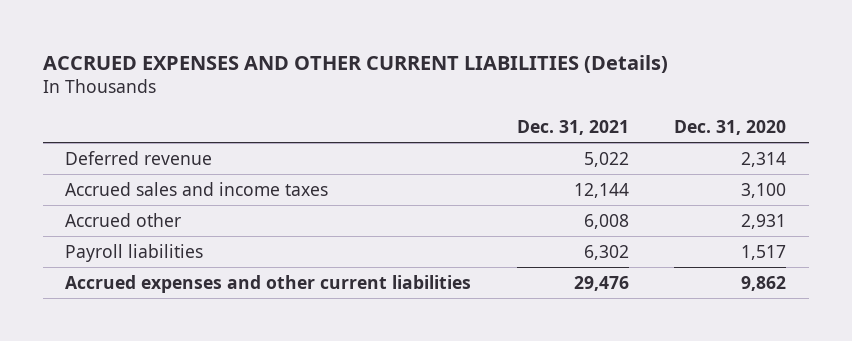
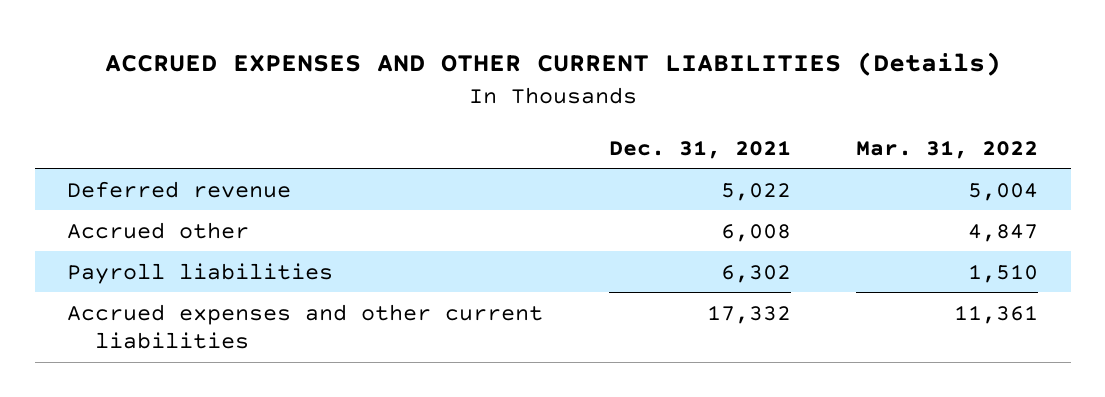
[674,119,787,135] Dec. 31, 2020 -> none
none -> [855,139,1038,159] Mar. 31, 2022
[65,181,329,196] Accrued sales and income taxes -> none
[573,275,629,291] 29,476 -> [706,304,791,324] 17,332

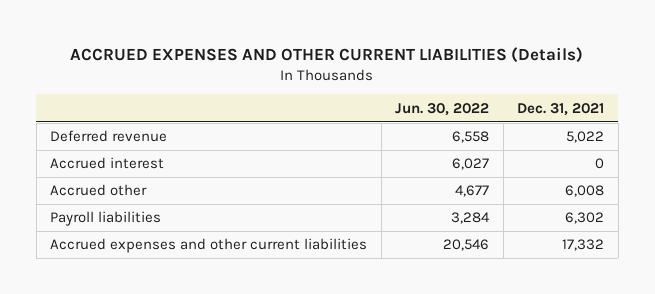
[855,139,1038,159] Mar. 31, 2022 -> none
none -> [395,102,490,116] Jun. 30, 2022
none -> [50,157,165,170] Accrued interest

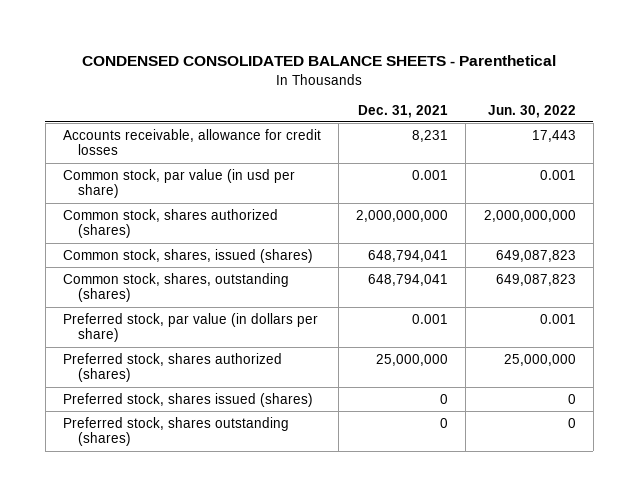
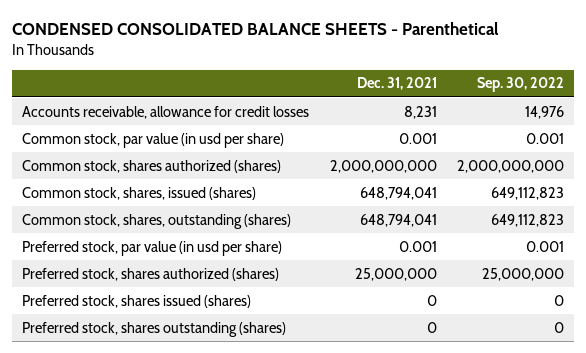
[487,104,576,118] Jun. 30, 2022 -> none
none -> [476,77,564,93] Sep. 30, 2022
[62,312,318,343] Preferred stock, par value (in dollars per share) -> [22,240,283,256] Preferred stock, par value (in usd per share)

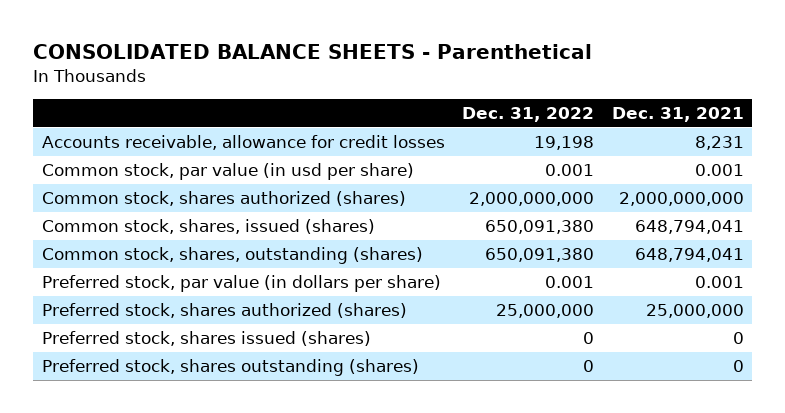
[12,22,500,36] CONDENSED CONSOLIDATED BALANCE SHEETS - Parenthetical -> [32,44,592,60] CONSOLIDATED BALANCE SHEETS - Parenthetical
[476,77,564,93] Sep. 30, 2022 -> none
none -> [462,106,595,122] Dec. 31, 2022
[22,240,283,256] Preferred stock, par value (in usd per share) -> [41,275,441,293] Preferred stock, par value (in dollars per share)

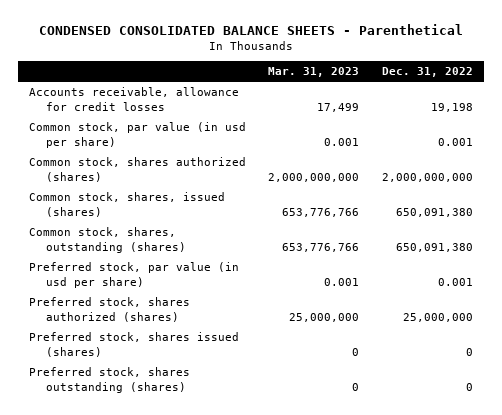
[32,44,592,60] CONSOLIDATED BALANCE SHEETS - Parenthetical -> [38,23,463,35] CONDENSED CONSOLIDATED BALANCE SHEETS - Parenthetical
[611,106,744,122] Dec. 31, 2021 -> none
none -> [268,67,360,78] Mar. 31, 2023
[41,275,441,293] Preferred stock, par value (in dollars per share) -> [29,262,240,288] Preferred stock, par value (in usd per share)

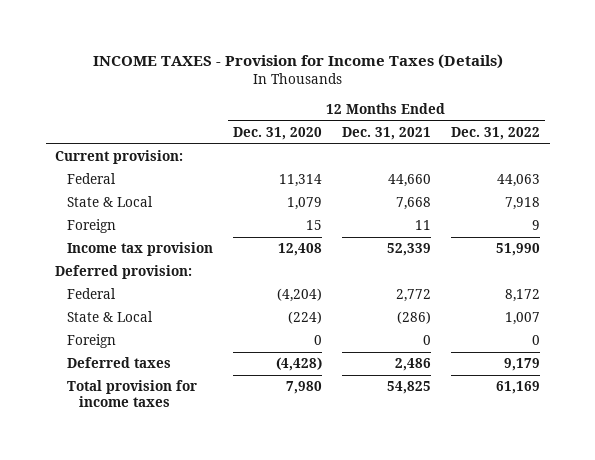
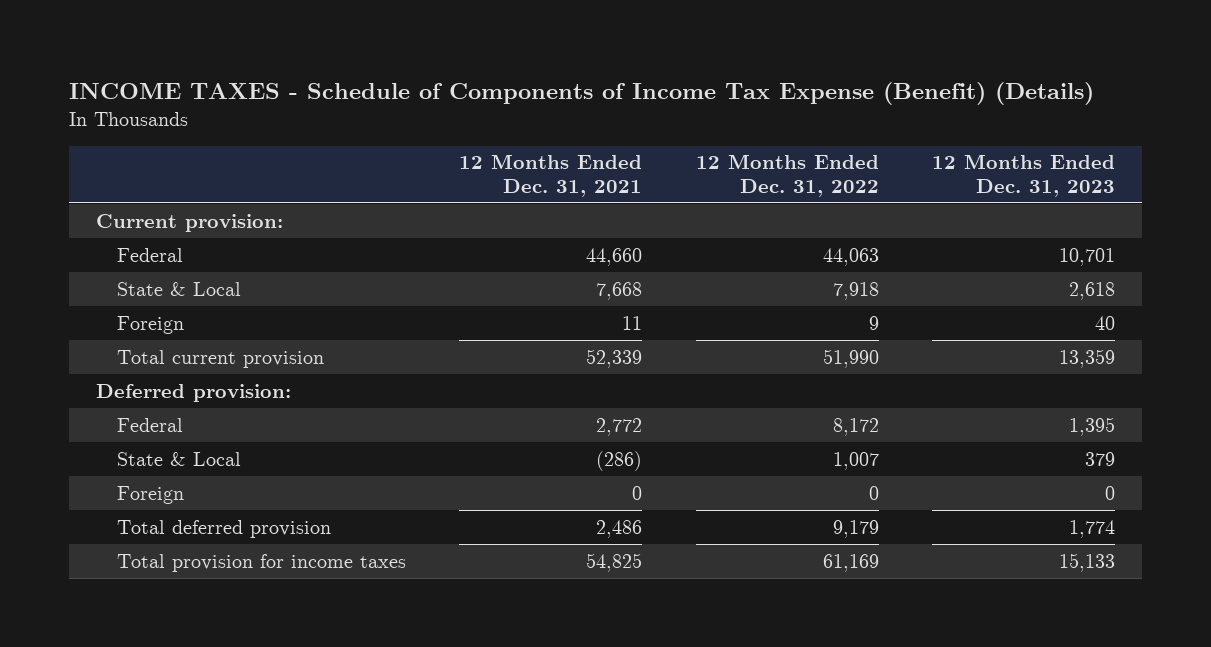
[92,54,503,70] INCOME TAXES - Provision for Income Taxes (Details) -> [68,82,1094,106] INCOME TAXES - Schedule of Components of Income Tax Expense (Benefit) (Details)
[233,127,323,141] Dec. 31, 2020 -> none
none -> [931,154,1115,197] 12 Months Ended Dec. 31, 2023
[67,242,214,257] Income tax provision -> [117,349,325,368] Total current provision
[67,357,172,369] Deferred taxes -> [117,519,332,538] Total deferred provision

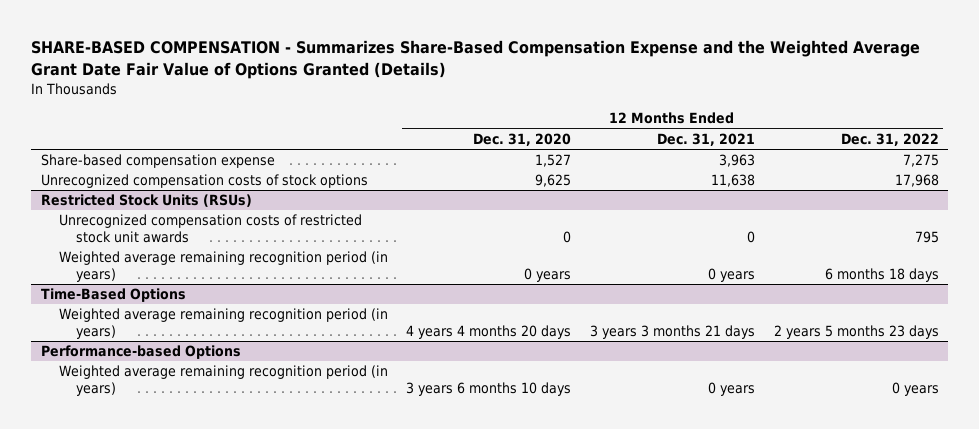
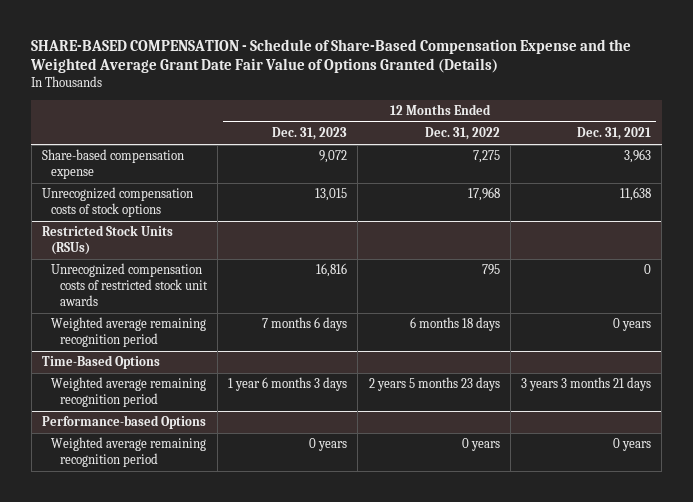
[31,40,921,80] SHARE-BASED COMPENSATION - Summarizes Share-Based Compensation Expense and the Weighted Average Grant Date Fair Value of Options Granted (Details) -> [30,38,632,74] SHARE-BASED COMPENSATION - Schedule of Share-Based Compensation Expense and the Weighted Average Grant Date Fair Value of Options Granted (Details)
[473,132,572,146] Dec. 31, 2020 -> none
none -> [272,127,348,141] Dec. 31, 2023
[58,251,388,283] Weighted average remaining recognition period (in years) -> [50,317,206,348] Weighted average remaining recognition period
[58,308,388,340] Weighted average remaining recognition period (in years) -> [50,377,206,408] Weighted average remaining recognition period
[58,365,388,397] Weighted average remaining recognition period (in years) -> [50,437,206,468] Weighted average remaining recognition period

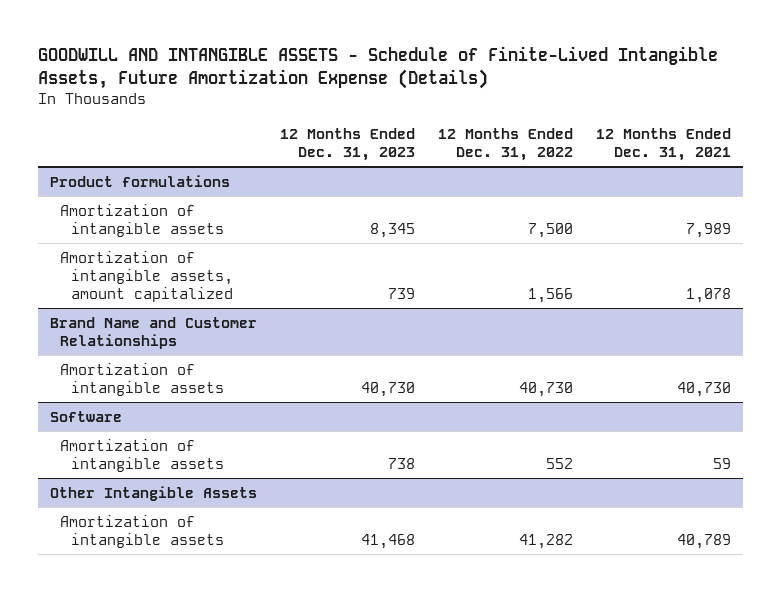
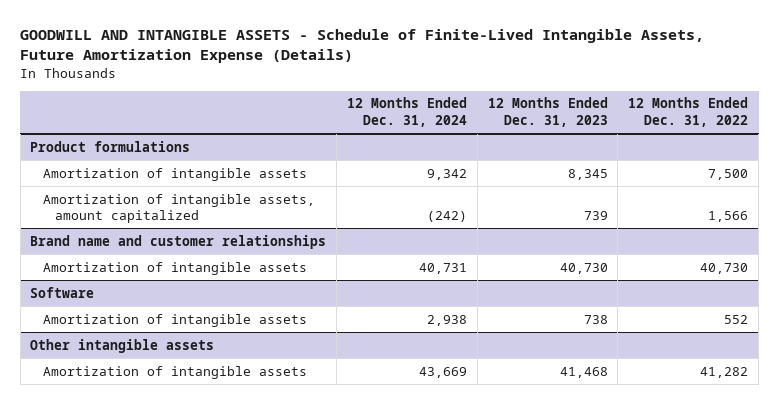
[595,127,731,162] 12 Months Ended Dec. 31, 2021 -> none
none -> [347,97,468,128] 12 Months Ended Dec. 31, 2024
[49,316,257,349] Brand Name and Customer Relationships -> [30,234,327,249] Brand name and customer relationships
[49,485,257,501] Other Intangible Assets -> [30,338,215,353] Other intangible assets

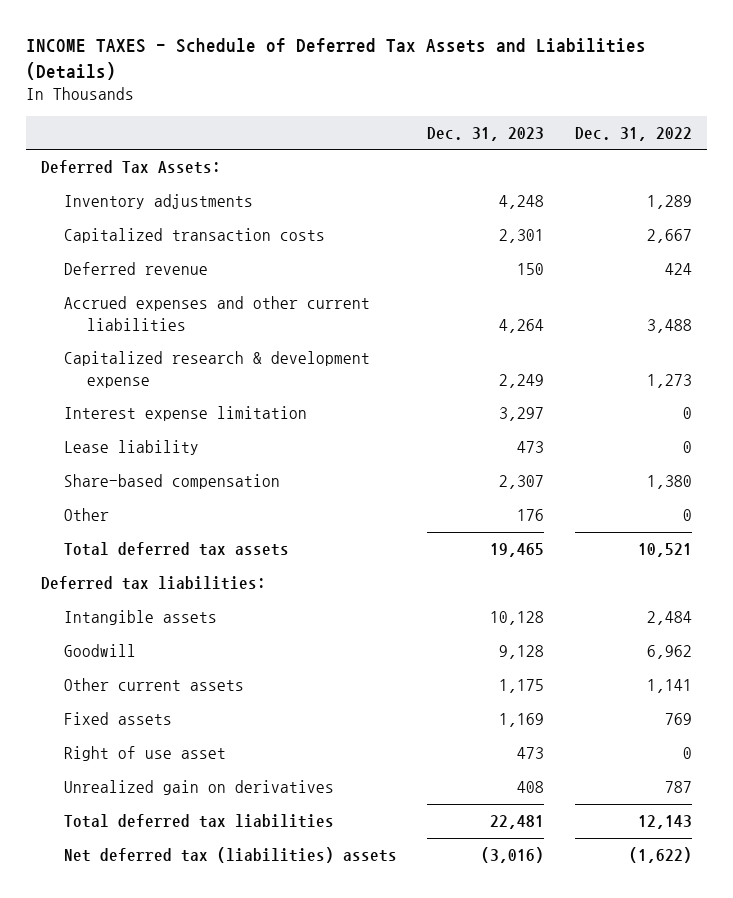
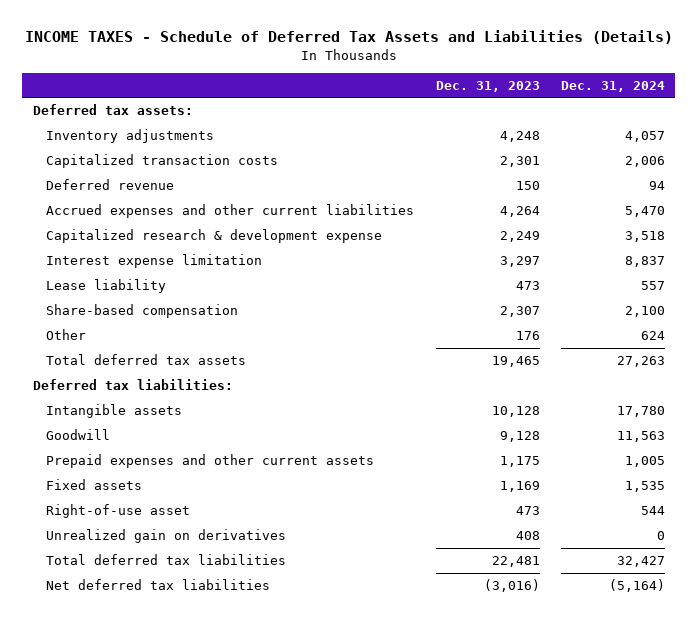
[574,126,692,141] Dec. 31, 2022 -> none
none -> [560,80,665,92] Dec. 31, 2024
[40,160,221,175] Deferred Tax Assets: -> [33,103,194,115] Deferred tax assets:
[63,678,244,692] Other current assets -> [46,453,375,468] Prepaid expenses and other current assets
[63,746,226,762] Right of use asset -> [46,503,191,518] Right-of-use asset
[63,847,397,864] Net deferred tax (liabilities) assets -> [46,578,271,590] Net deferred tax liabilities

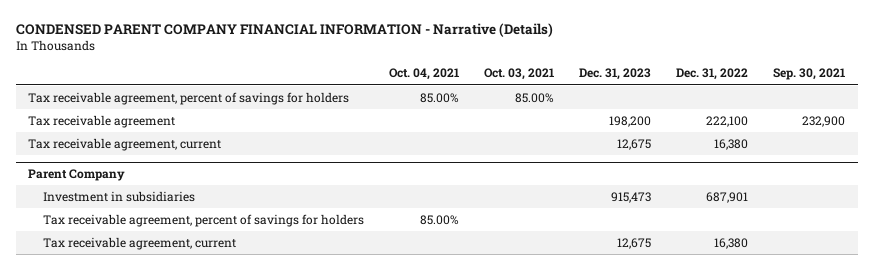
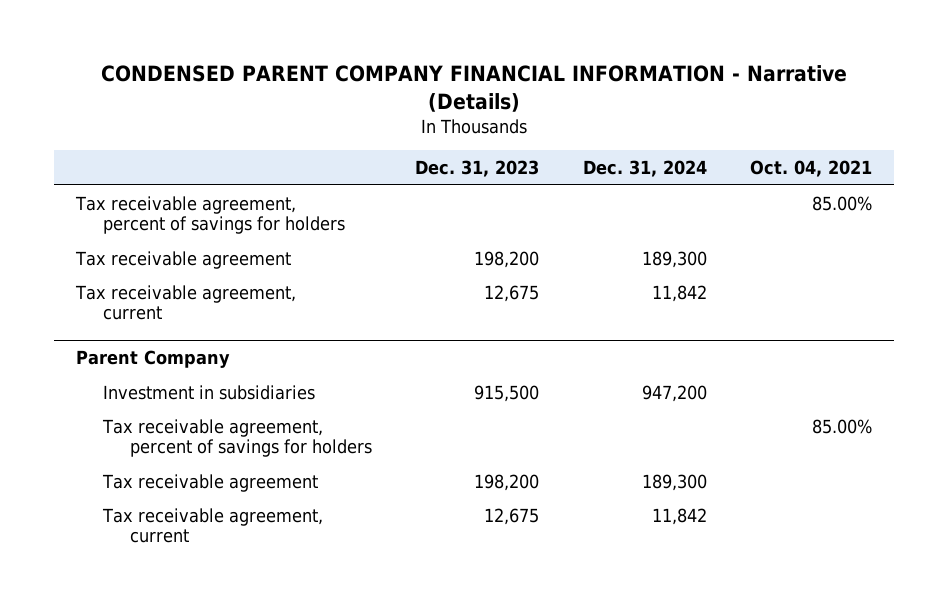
[484,68,555,81] Oct. 03, 2021 -> none
[676,68,749,81] Dec. 31, 2022 -> none
[773,68,846,81] Sep. 30, 2021 -> none
none -> [582,160,707,178] Dec. 31, 2024
[611,191,652,203] 915,473 -> [474,384,540,402] 915,500
none -> [101,473,318,492] Tax receivable agreement

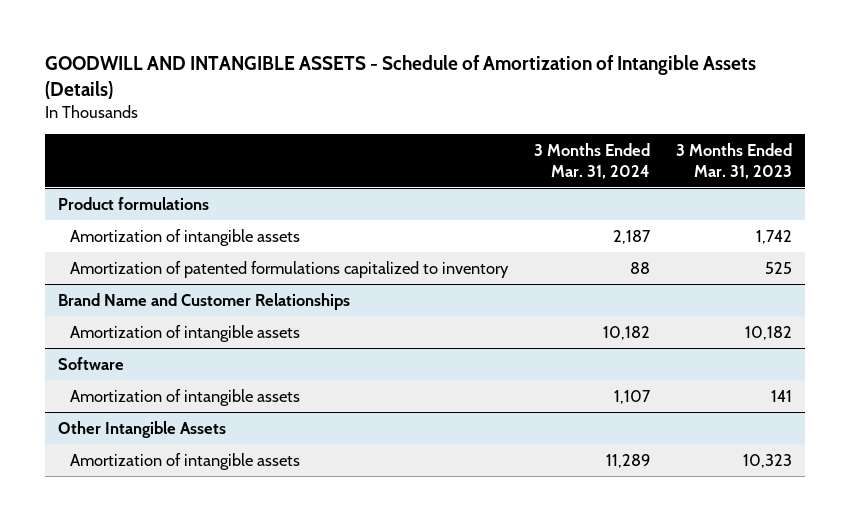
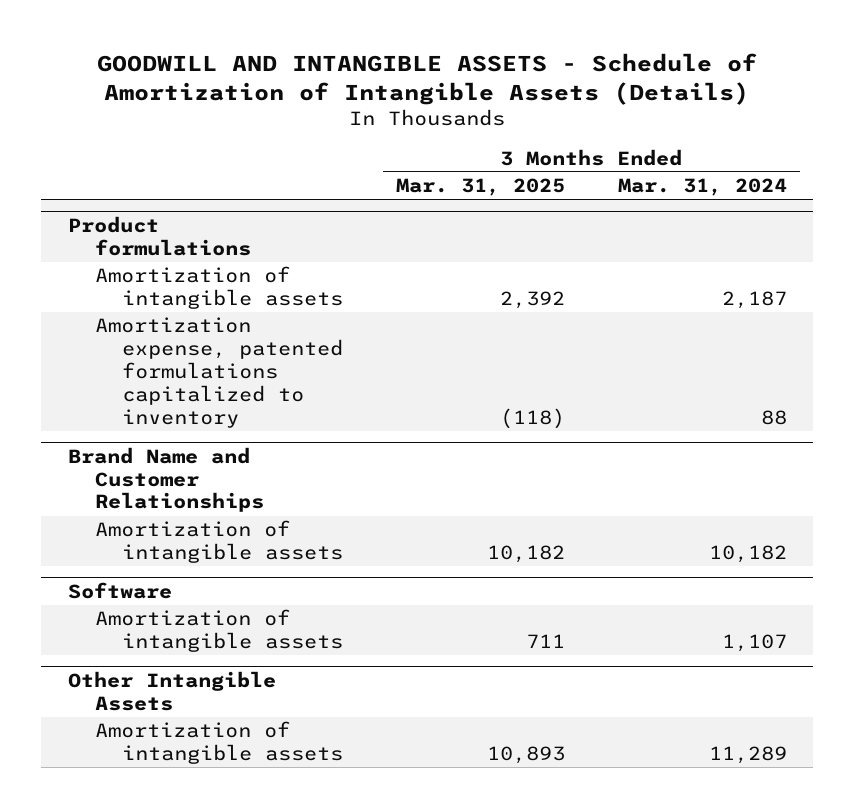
[675,142,792,179] 3 Months Ended Mar. 31, 2023 -> none
none -> [396,178,566,197] Mar. 31, 2025
[69,260,509,278] Amortization of patented formulations capitalized to inventory -> [95,317,344,428] Amortization expense, patented formulations capitalized to inventory

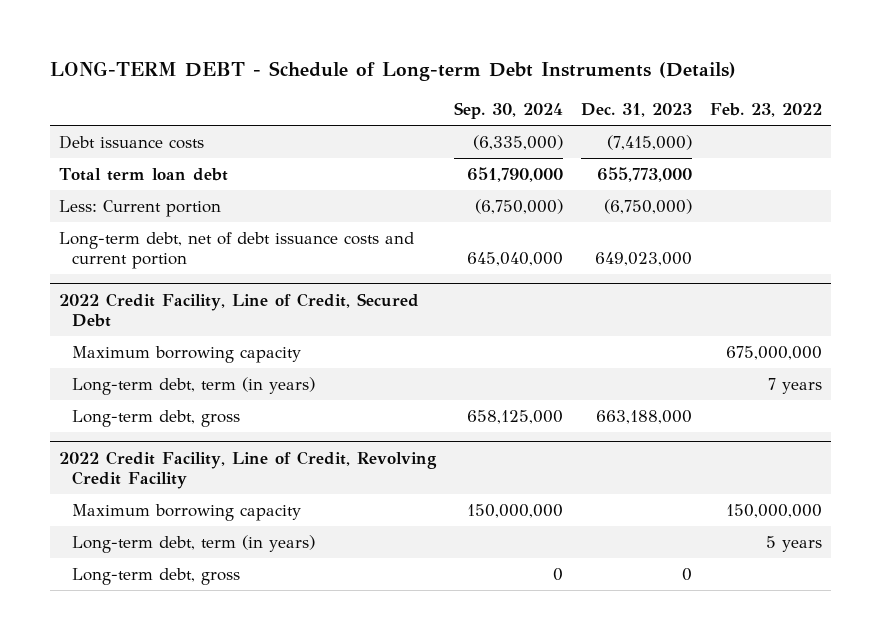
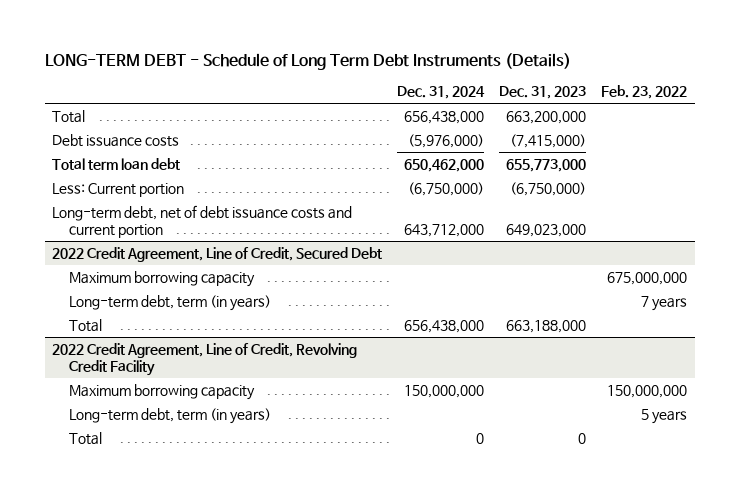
[49,61,736,82] LONG-TERM DEBT - Schedule of Long-term Debt Instruments (Details) -> [44,52,571,70] LONG-TERM DEBT - Schedule of Long Term Debt Instruments (Details)
[453,101,563,119] Sep. 30, 2024 -> none
none -> [397,85,486,99] Dec. 31, 2024
none -> [52,109,86,123] Total
[58,292,419,327] 2022 Credit Facility, Line of Credit, Secured Debt -> [52,246,383,262] 2022 Credit Agreement, Line of Credit, Secured Debt
[72,410,241,428] Long-term debt, gross -> [69,318,103,332] Total
[58,450,437,489] 2022 Credit Facility, Line of Credit, Revolving Credit Facility -> [52,342,358,377] 2022 Credit Agreement, Line of Credit, Revolving Credit Facility
[72,568,241,586] Long-term debt, gross -> [69,431,103,445] Total

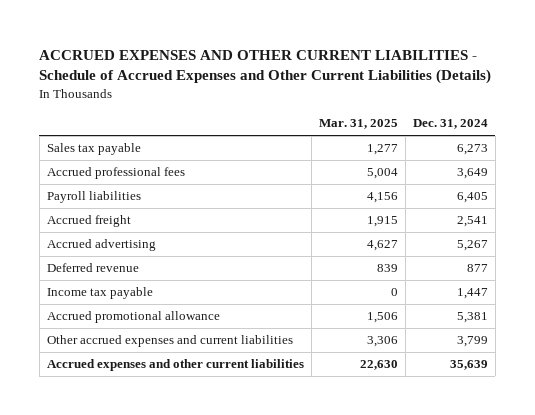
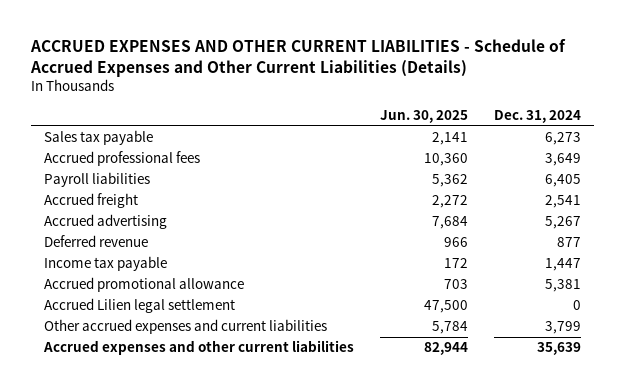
[318,119,398,130] Mar. 31, 2025 -> none
none -> [380,110,469,124] Jun. 30, 2025
none -> [44,298,236,314] Accrued Lilien legal settlement

